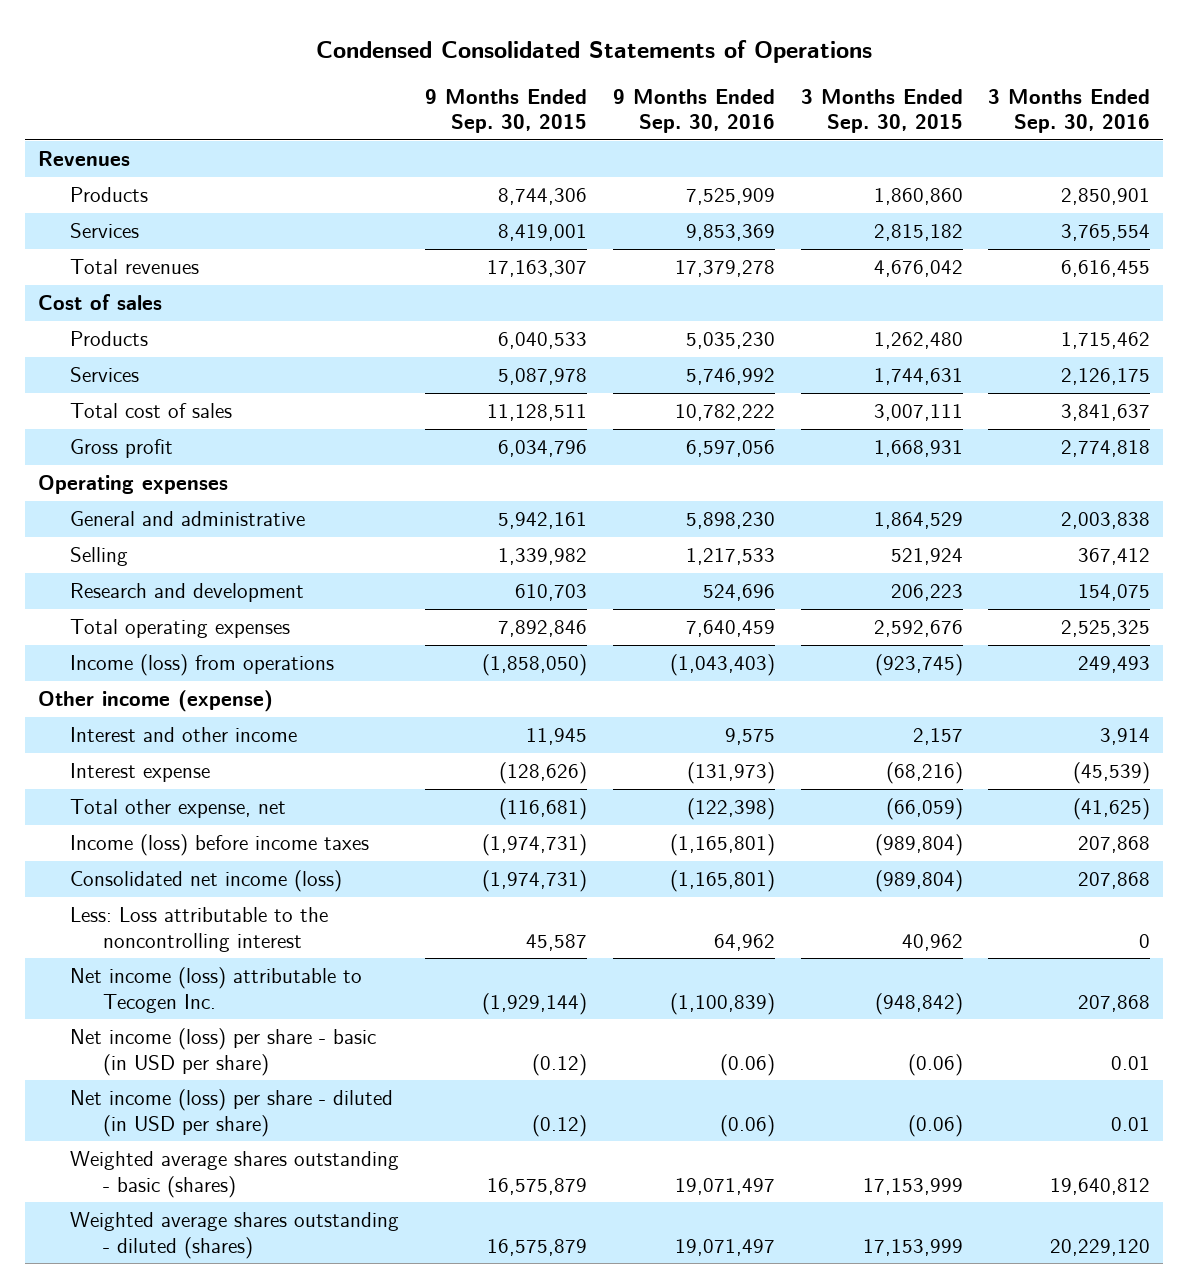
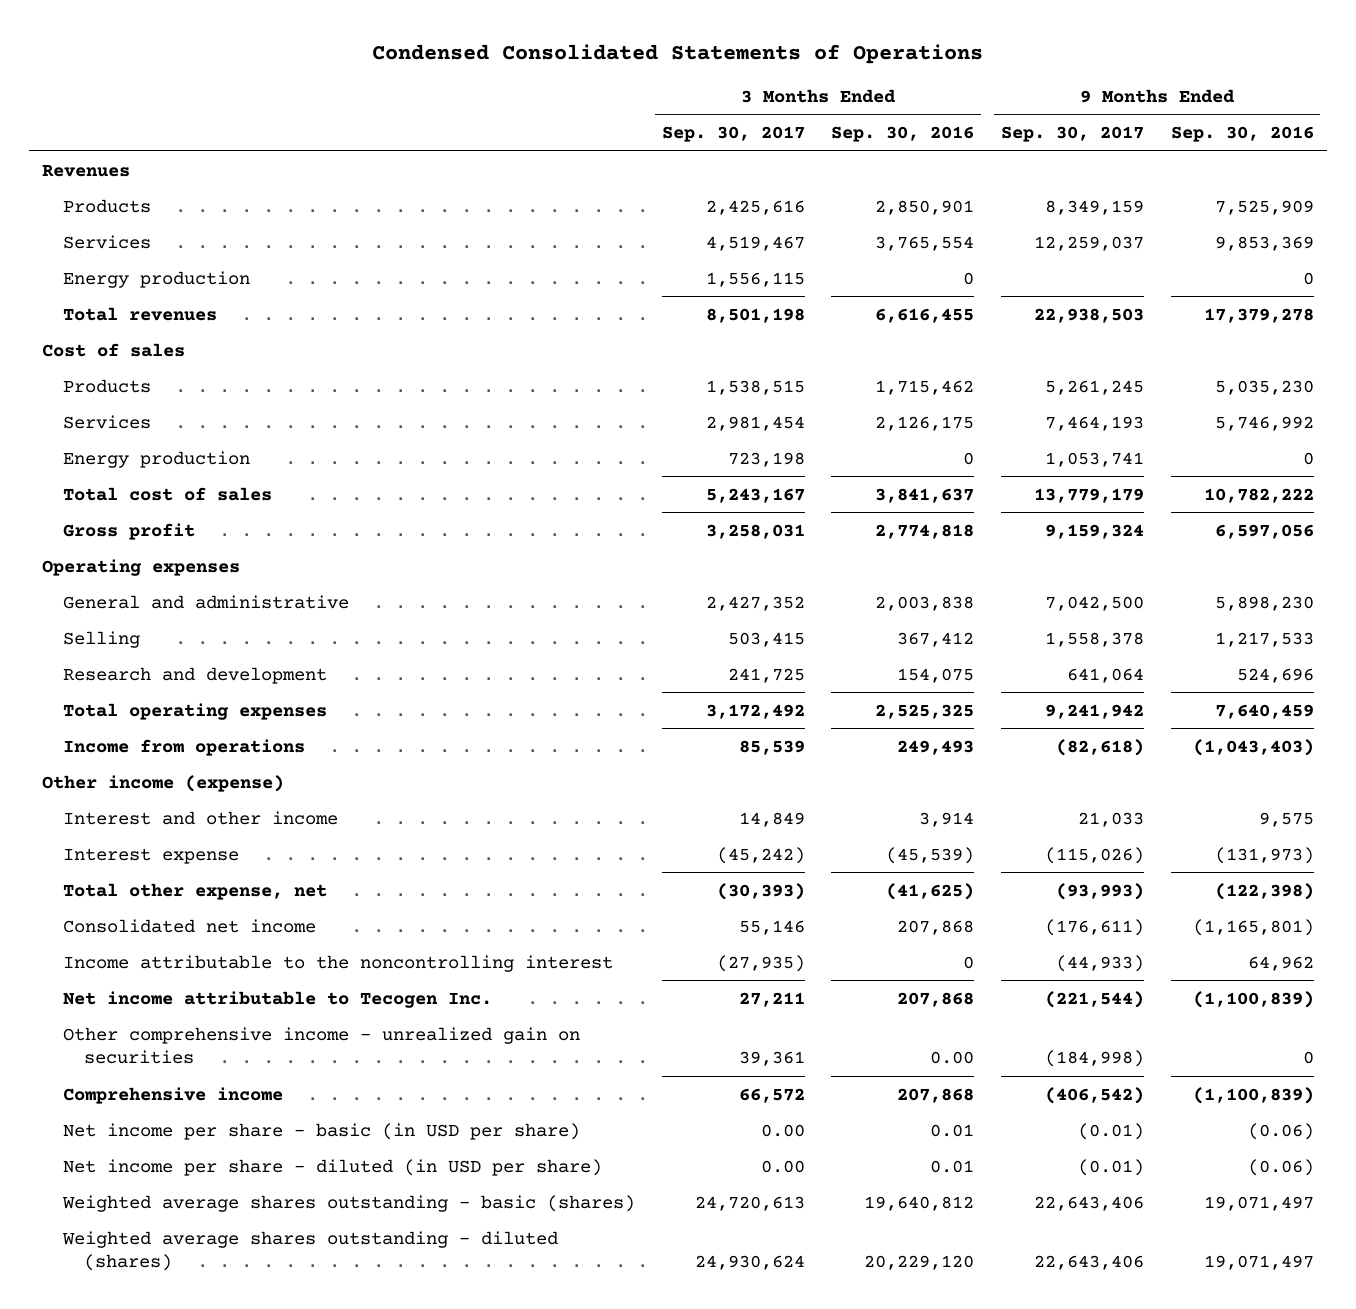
[425,88,588,134] 9 Months Ended Sep. 30, 2015 -> none
[800,88,963,134] 3 Months Ended Sep. 30, 2015 -> none
none -> [661,125,805,142] Sep. 30, 2017
none -> [1000,125,1144,142] Sep. 30, 2017
none -> [62,270,250,288] Energy production
none -> [62,450,250,468] Energy production
[70,654,335,677] Income (loss) from operations -> [62,738,305,756] Income from operations
[70,834,370,857] Income (loss) before income taxes -> none
[70,870,343,893] Consolidated net income (loss) -> [62,918,316,933] Consolidated net income
[70,907,329,952] Less: Loss attributable to the noncontrolling interest -> [62,954,613,972] Income attributable to the noncontrolling interest
[70,967,363,1013] Net income (loss) attributable to Tecogen Inc. -> [62,990,492,1008] Net income attributable to Tecogen Inc.
none -> [62,1026,580,1065] Other comprehensive income - unrealized gain on securities
none -> [62,1086,283,1104] Comprehensive income
[70,1028,377,1076] Net income (loss) per share - basic (in USD per share) -> [62,1122,580,1140] Net income per share - basic (in USD per share)
[70,1089,394,1137] Net income (loss) per share - diluted (in USD per share) -> [62,1158,602,1176] Net income per share - diluted (in USD per share)

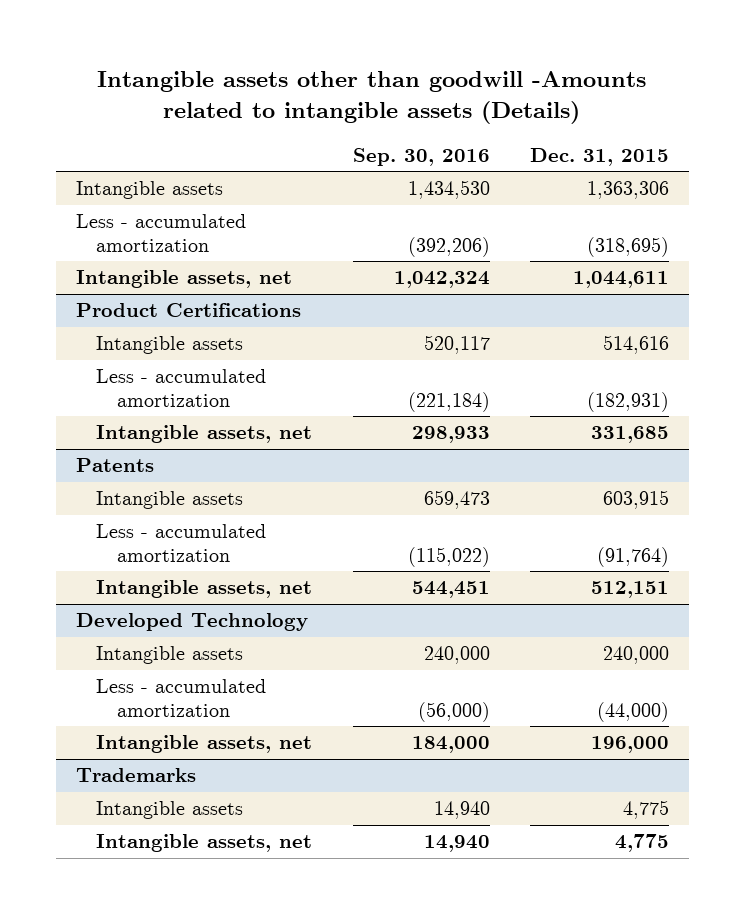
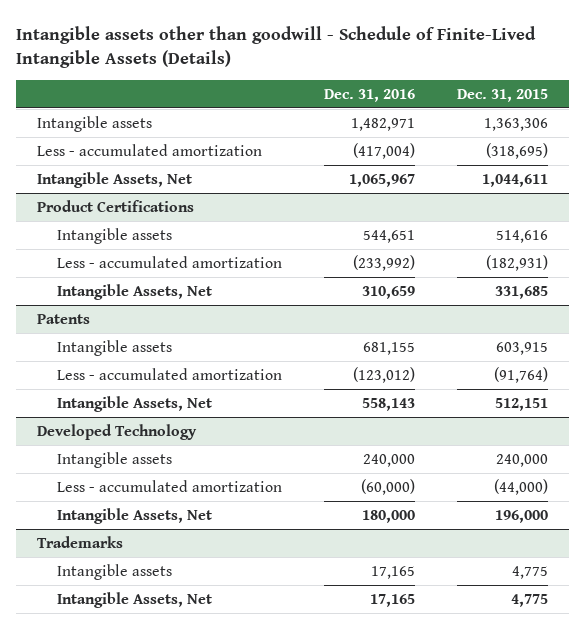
[97,70,647,125] Intangible assets other than goodwill -Amounts related to intangible assets (Details) -> [16,26,537,69] Intangible assets other than goodwill - Schedule of Finite-Lived Intangible Assets (Details)
[352,147,490,166] Sep. 30, 2016 -> none
none -> [323,88,415,102] Dec. 31, 2016
[75,270,292,289] Intangible assets, net -> [37,171,193,188] Intangible Assets, Net
[96,425,313,444] Intangible assets, net -> [56,283,212,300] Intangible Assets, Net
[96,580,313,599] Intangible assets, net -> [56,395,212,412] Intangible Assets, Net
[96,735,313,754] Intangible assets, net -> [56,507,212,524] Intangible Assets, Net
[96,834,313,853] Intangible assets, net -> [56,591,212,608] Intangible Assets, Net

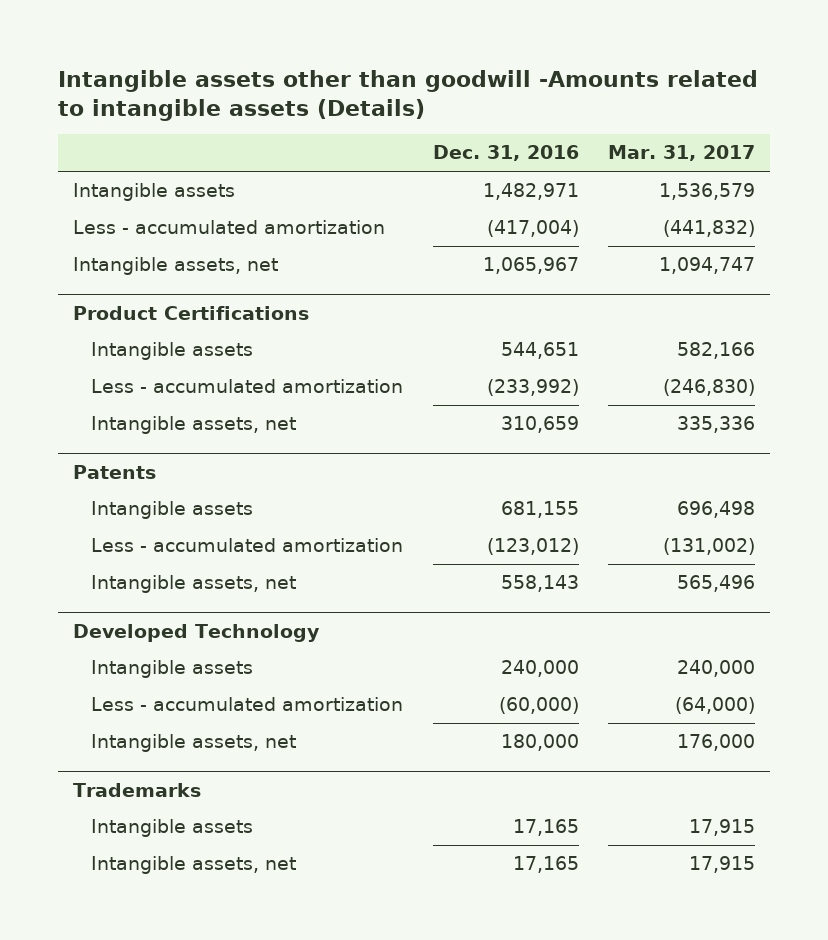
[16,26,537,69] Intangible assets other than goodwill - Schedule of Finite-Lived Intangible Assets (Details) -> [57,69,758,121] Intangible assets other than goodwill -Amounts related to intangible assets (Details)
[456,88,548,102] Dec. 31, 2015 -> none
none -> [608,145,756,162] Mar. 31, 2017
[37,171,193,188] Intangible Assets, Net -> [72,257,278,276] Intangible assets, net
[56,283,212,300] Intangible Assets, Net -> [91,416,297,435] Intangible assets, net
[56,395,212,412] Intangible Assets, Net -> [91,575,297,594] Intangible assets, net
[56,507,212,524] Intangible Assets, Net -> [91,734,297,753] Intangible assets, net
[56,591,212,608] Intangible Assets, Net -> [91,856,297,875] Intangible assets, net

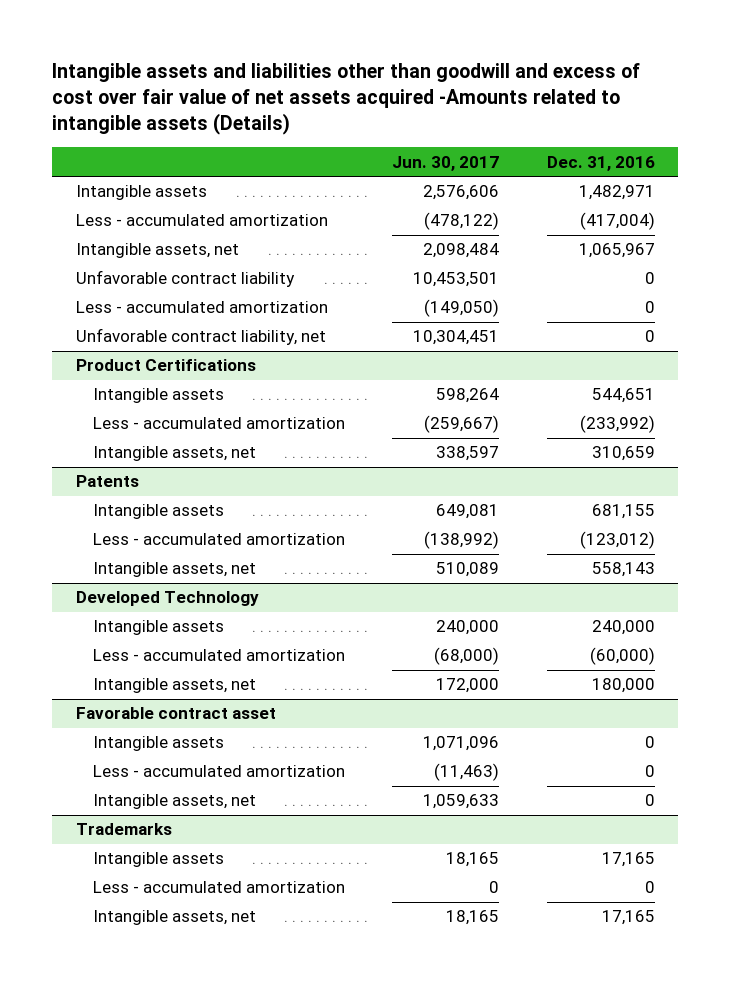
[57,69,758,121] Intangible assets other than goodwill -Amounts related to intangible assets (Details) -> [51,62,640,136] Intangible assets and liabilities other than goodwill and excess of cost over fair value of net assets acquired -Amounts related to intangible assets (Details)
[608,145,756,162] Mar. 31, 2017 -> none
none -> [392,155,500,171] Jun. 30, 2017
none -> [75,270,295,288] Unfavorable contract liability
none -> [75,301,328,314] Less - accumulated amortization
none -> [75,328,326,346] Unfavorable contract liability, net
none -> [75,707,276,720] Favorable contract asset
none -> [92,736,224,752] Intangible assets
none -> [92,765,345,778] Less - accumulated amortization
none -> [92,794,256,810] Intangible assets, net
none -> [92,881,345,894] Less - accumulated amortization

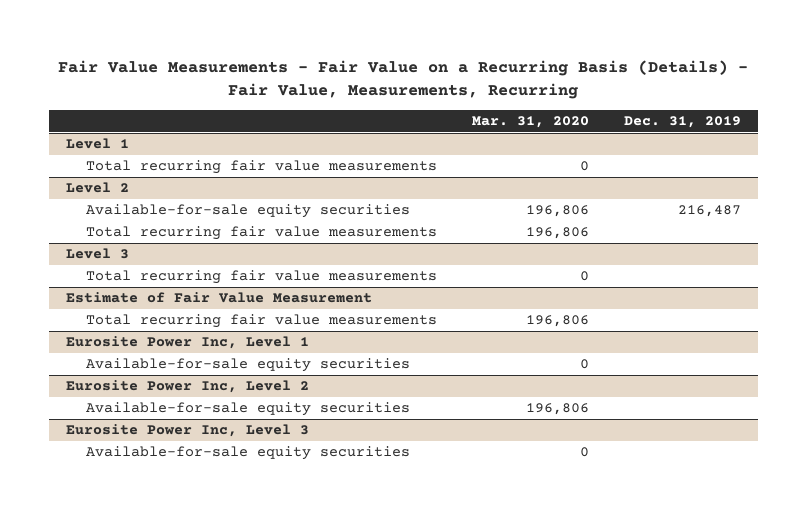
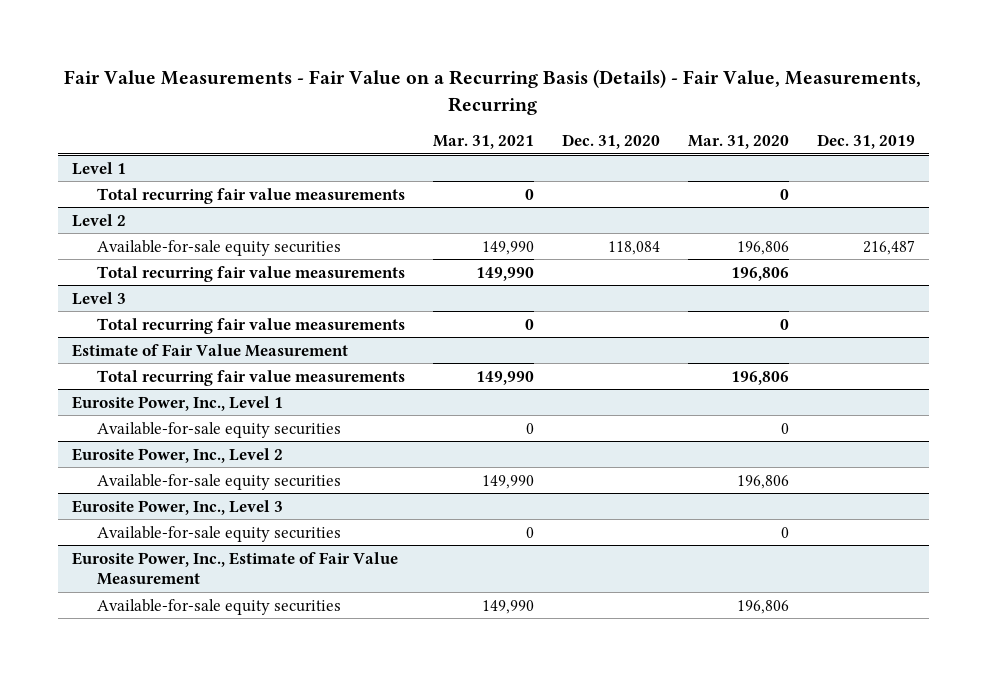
none -> [432,135,534,150] Mar. 31, 2021
none -> [561,134,660,150] Dec. 31, 2020
[66,336,310,350] Eurosite Power Inc, Level 1 -> [71,395,283,411] Eurosite Power, Inc., Level 1
[66,380,310,394] Eurosite Power Inc, Level 2 -> [71,447,283,463] Eurosite Power, Inc., Level 2
[66,424,310,438] Eurosite Power Inc, Level 3 -> [71,499,283,515] Eurosite Power, Inc., Level 3
none -> [71,551,398,585] Eurosite Power, Inc., Estimate of Fair Value Measurement
none -> [96,598,341,615] Available-for-sale equity securities

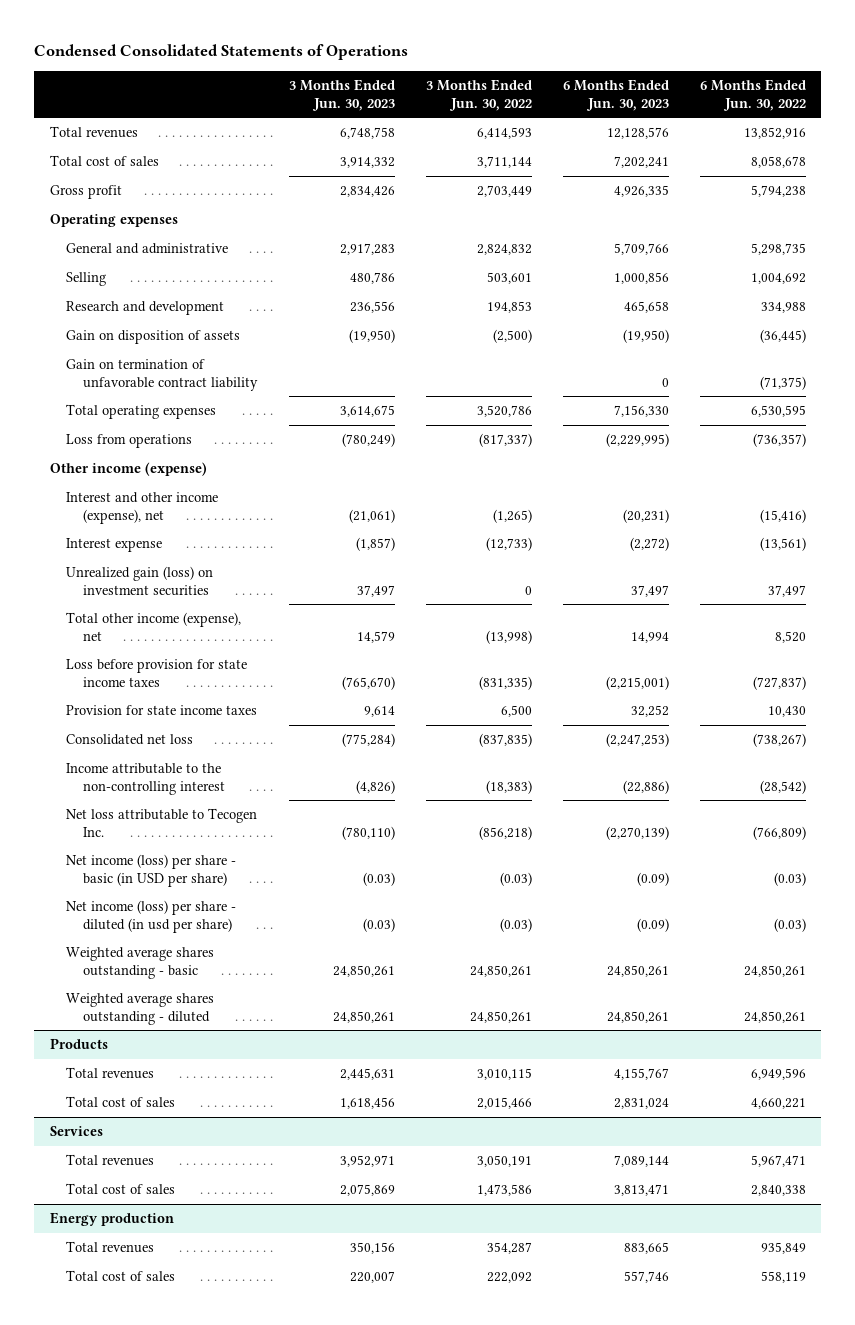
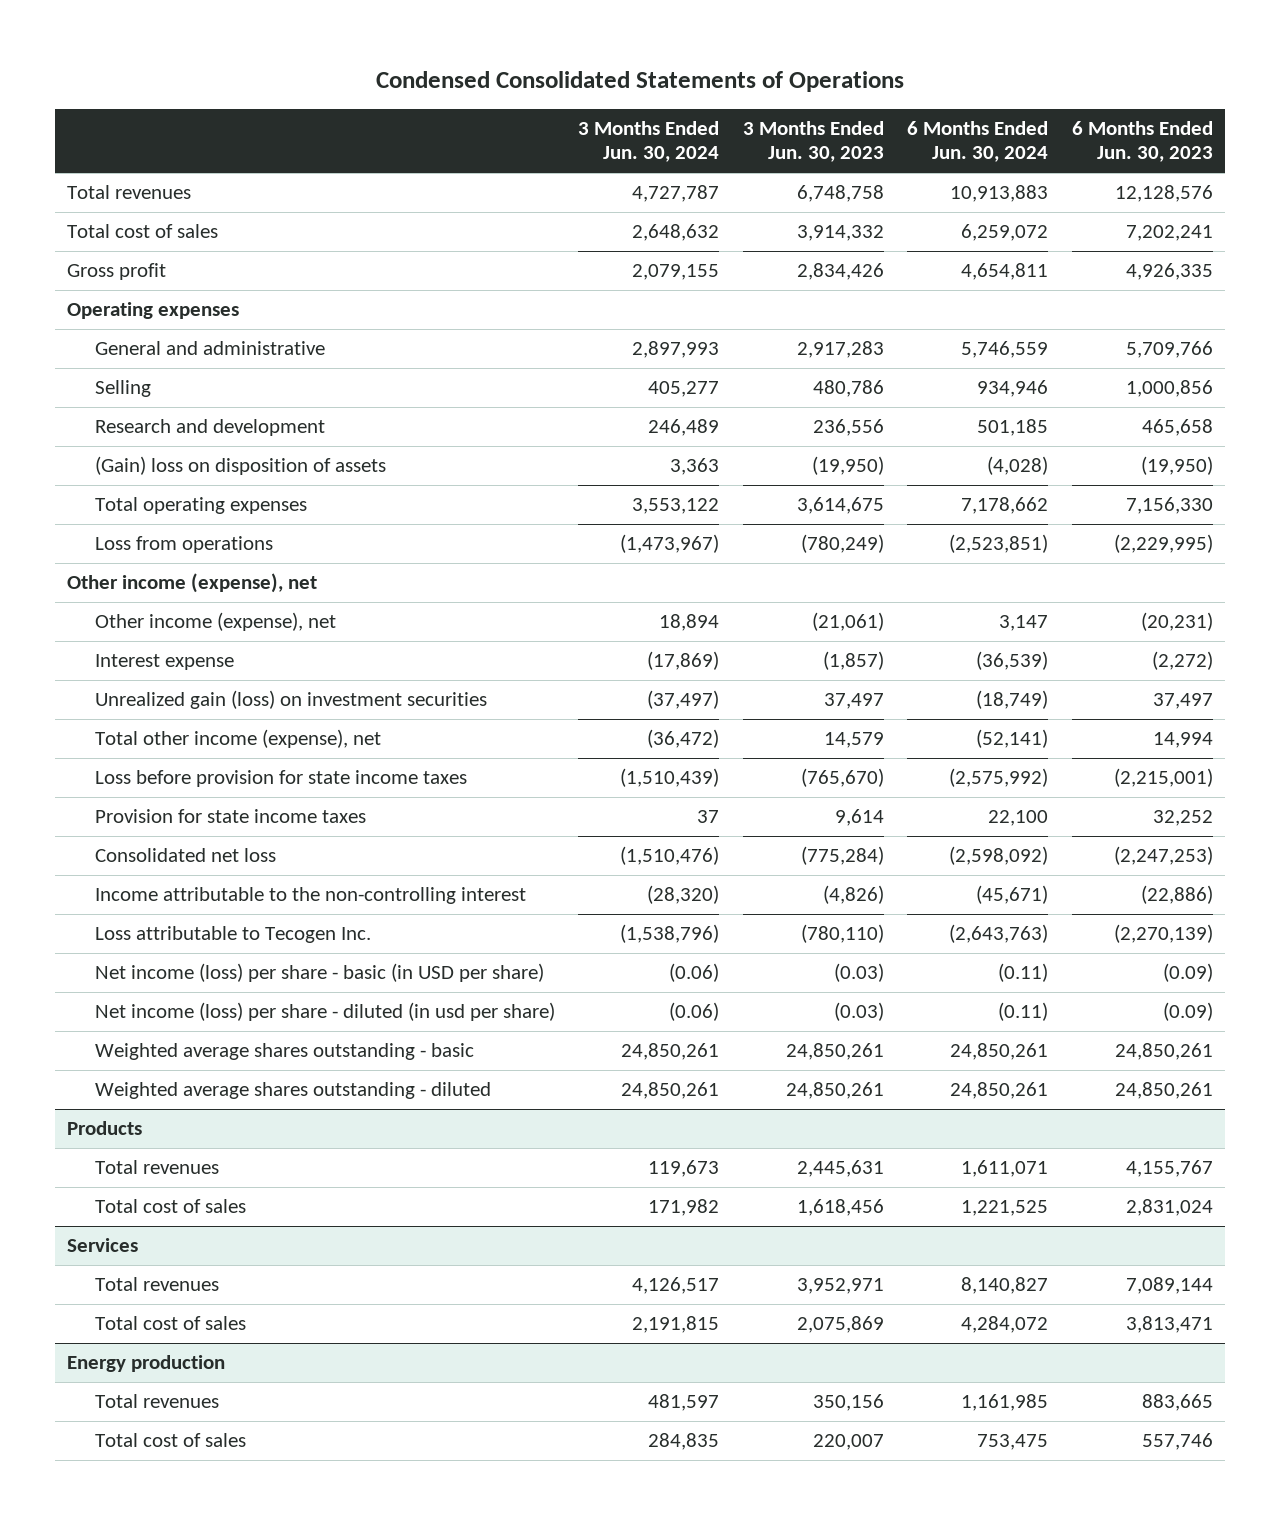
[425,78,532,111] 3 Months Ended Jun. 30, 2022 -> none
[699,78,806,111] 6 Months Ended Jun. 30, 2022 -> none
none -> [578,121,720,163] 3 Months Ended Jun. 30, 2024
none -> [907,121,1049,163] 6 Months Ended Jun. 30, 2024
[66,359,259,391] Gain on termination of unfavorable contract liability -> none
[66,330,241,345] Gain on disposition of assets -> [94,456,386,476] (Gain) loss on disposition of assets
[49,462,207,477] Other income (expense) -> [66,573,317,594] Other income (expense), net
[66,492,219,524] Interest and other income (expense), net -> [94,612,336,632] Other income (expense), net
[66,808,258,837] Net loss attributable to Tecogen Inc. -> [94,926,371,944] Loss attributable to Tecogen Inc.

